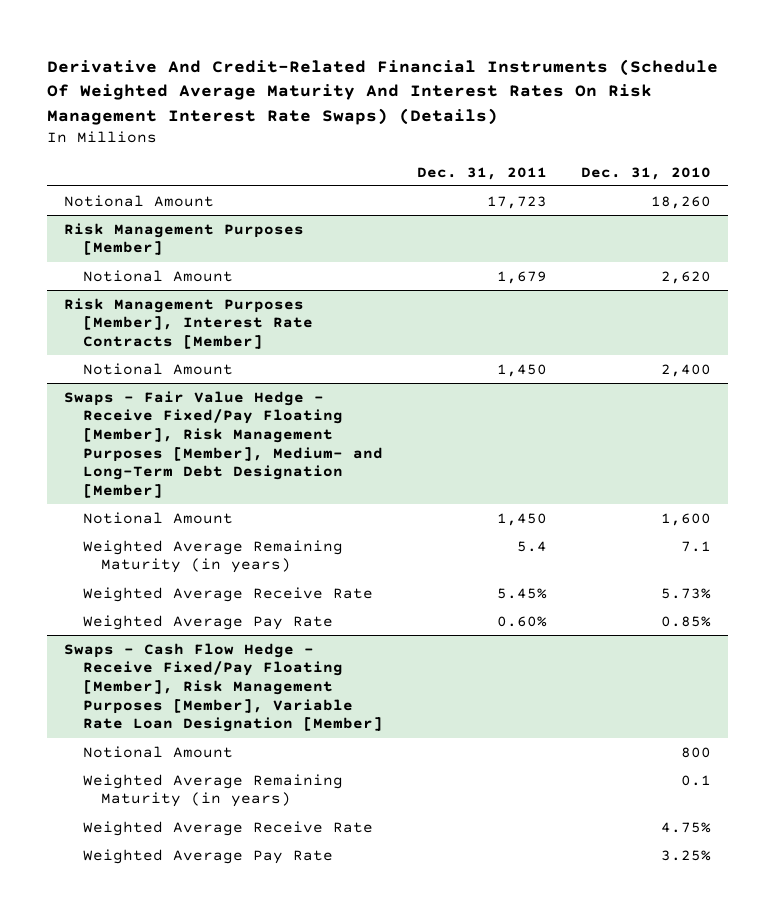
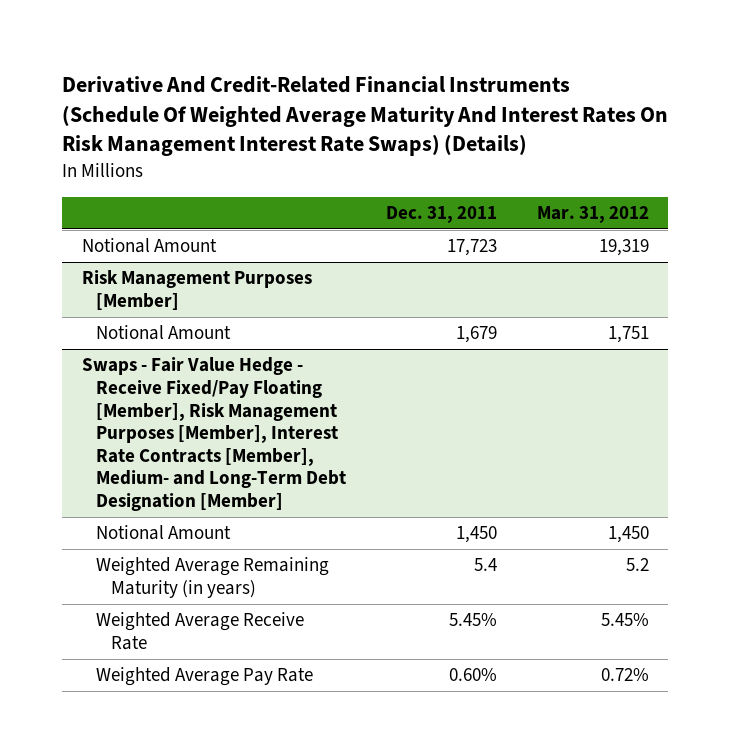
[580,166,711,180] Dec. 31, 2010 -> none
none -> [536,206,649,224] Mar. 31, 2012
[64,297,313,350] Risk Management Purposes [Member], Interest Rate Contracts [Member] -> none
[82,362,233,375] Notional Amount -> none
[64,390,383,498] Swaps - Fair Value Hedge - Receive Fixed/Pay Floating [Member], Risk Management Purposes [Member], Medium- and Long-Term Debt Designation [Member] -> [81,357,347,511] Swaps - Fair Value Hedge - Receive Fixed/Pay Floating [Member], Risk Management Purposes [Member], Interest Rate Contracts [Member], Medium- and Long-Term Debt Designation [Member]
[64,642,383,733] Swaps - Cash Flow Hedge - Receive Fixed/Pay Floating [Member], Risk Management Purposes [Member], Variable Rate Loan Designation [Member] -> none
[82,745,233,758] Notional Amount -> none
[82,773,343,808] Weighted Average Remaining Maturity (in years) -> none
[82,820,373,836] Weighted Average Receive Rate -> none
[82,848,333,864] Weighted Average Pay Rate -> none

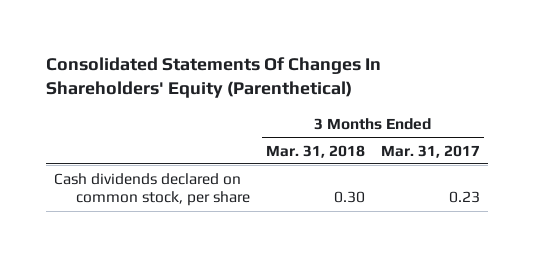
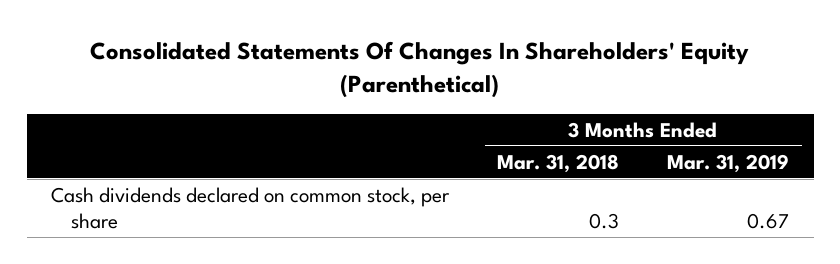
[380,144,480,158] Mar. 31, 2017 -> none
none -> [667,153,790,173] Mar. 31, 2019
[333,191,365,204] 0.30 -> [589,213,620,230] 0.3

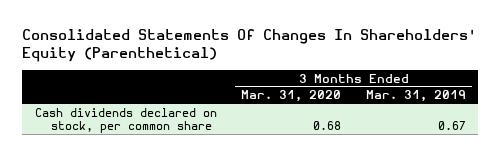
[497,153,620,173] Mar. 31, 2018 -> none
none -> [241,90,342,103] Mar. 31, 2020
[50,187,450,230] Cash dividends declared on common stock, per share -> [34,107,217,134] Cash dividends declared on stock, per common share

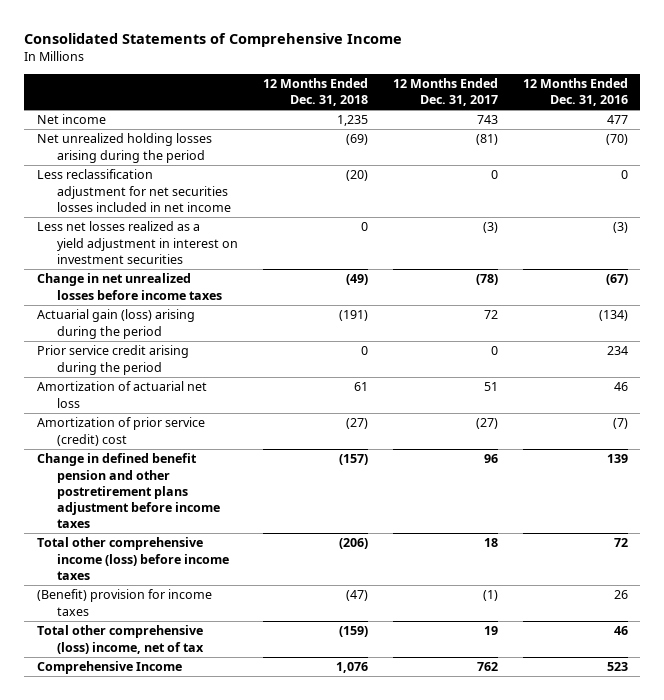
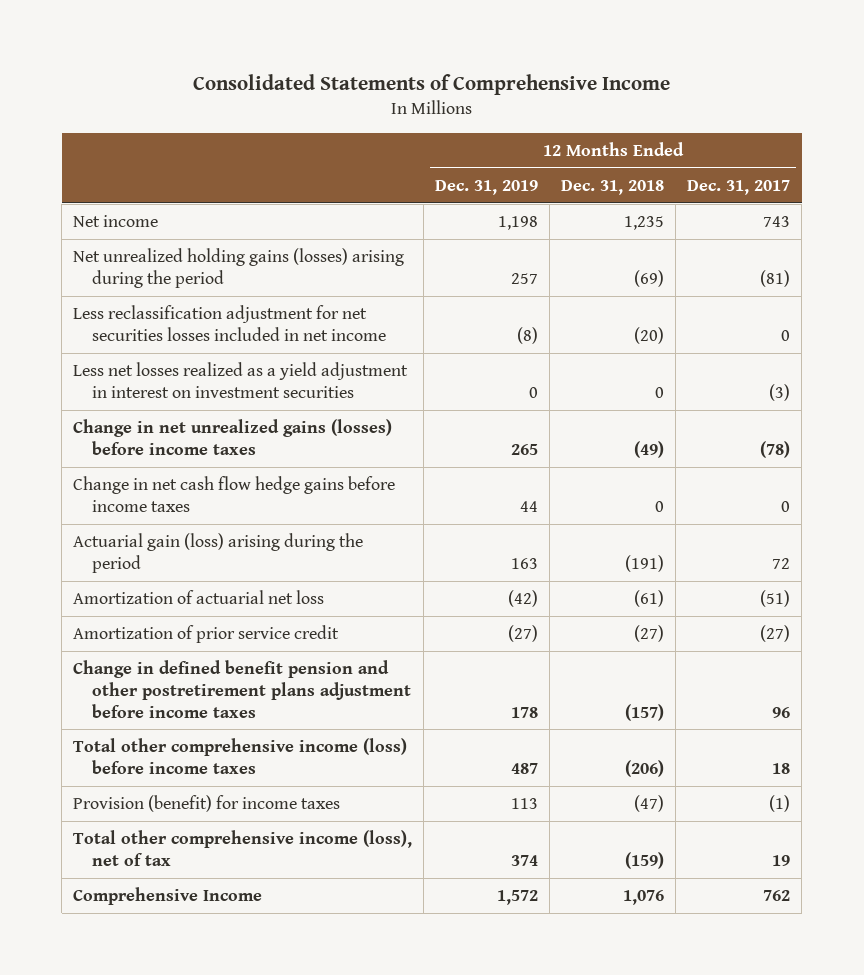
[522,78,628,107] 12 Months Ended Dec. 31, 2016 -> none
none -> [435,179,539,195] Dec. 31, 2019
[36,133,212,163] Net unrealized holding losses arising during the period -> [73,248,405,288] Net unrealized holding gains (losses) arising during the period
[36,273,222,300] Change in net unrealized losses before income taxes -> [73,419,393,455] Change in net unrealized gains (losses) before income taxes
none -> [73,476,396,512] Change in net cash flow hedge gains before income taxes
[36,345,189,375] Prior service credit arising during the period -> none
[353,382,368,392] 61 -> [634,590,665,608] (61)
[483,382,498,392] 51 -> [760,590,791,608] (51)
[36,417,205,446] Amortization of prior service (credit) cost -> [73,625,340,644] Amortization of prior service credit
[36,589,212,616] (Benefit) provision for income taxes -> [73,795,341,813] Provision (benefit) for income taxes
[36,625,204,654] Total other comprehensive (loss) income, net of tax -> [73,830,413,866] Total other comprehensive income (loss), net of tax

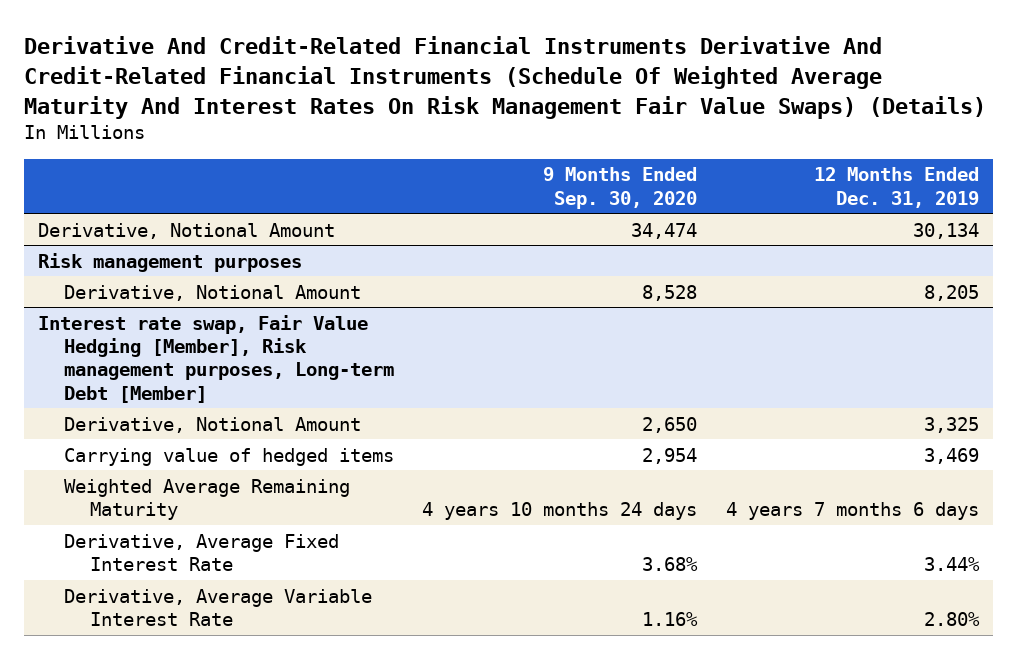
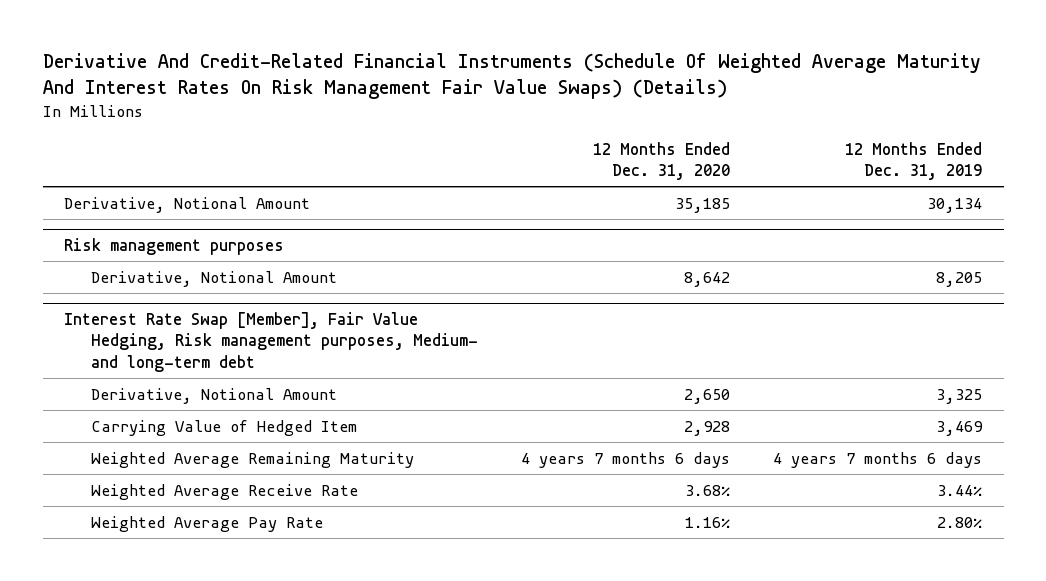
[24,36,987,119] Derivative And Credit-Related Financial Instruments Derivative And Credit-Related Financial Instruments (Schedule Of Weighted Average Maturity And Interest Rates On Risk Management Fair Value Swaps) (Details) -> [42,53,981,100] Derivative And Credit-Related Financial Instruments (Schedule Of Weighted Average Maturity And Interest Rates On Risk Management Fair Value Swaps) (Details)
[543,167,698,209] 9 Months Ended Sep. 30, 2020 -> none
none -> [592,141,730,180] 12 Months Ended Dec. 31, 2020
[38,314,395,403] Interest rate swap, Fair Value Hedging [Member], Risk management purposes, Long-term Debt [Member] -> [64,312,478,372] Interest Rate Swap [Member], Fair Value Hedging, Risk management purposes, Medium- and long-term debt
[64,447,395,466] Carrying value of hedged items -> [90,419,357,436] Carrying Value of Hedged Item
[64,533,340,572] Derivative, Average Fixed Interest Rate -> [90,483,358,500] Weighted Average Receive Rate
[64,588,373,627] Derivative, Average Variable Interest Rate -> [90,515,323,532] Weighted Average Pay Rate

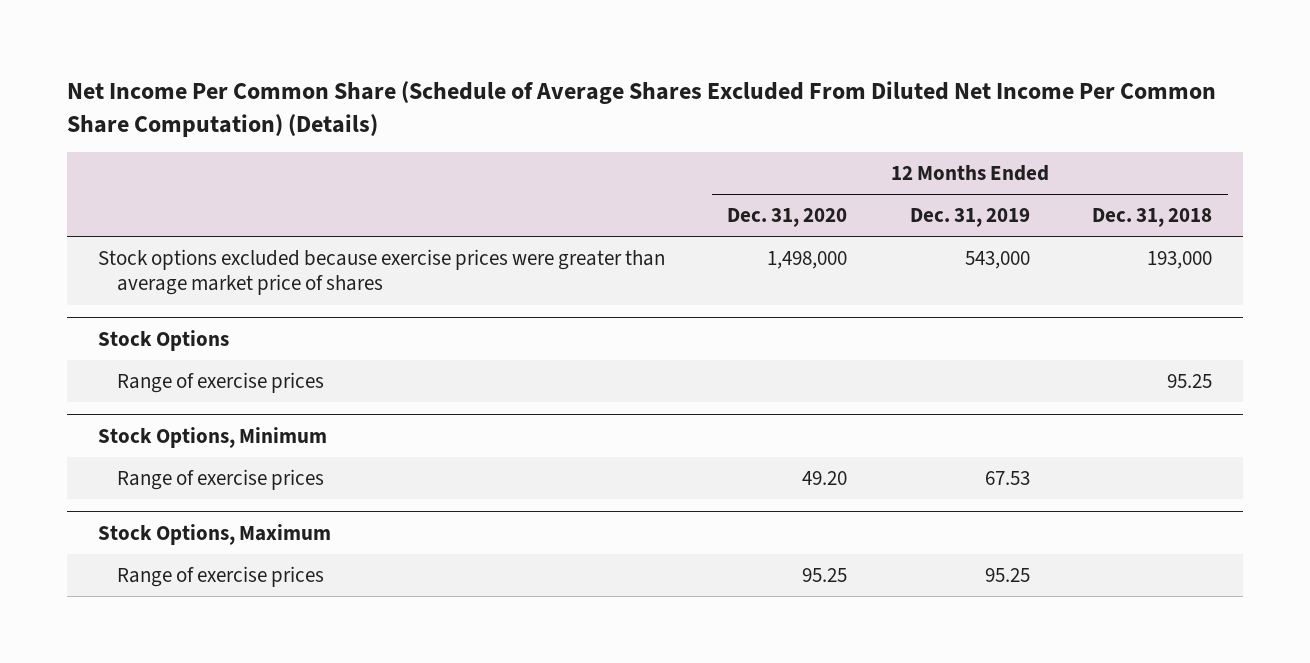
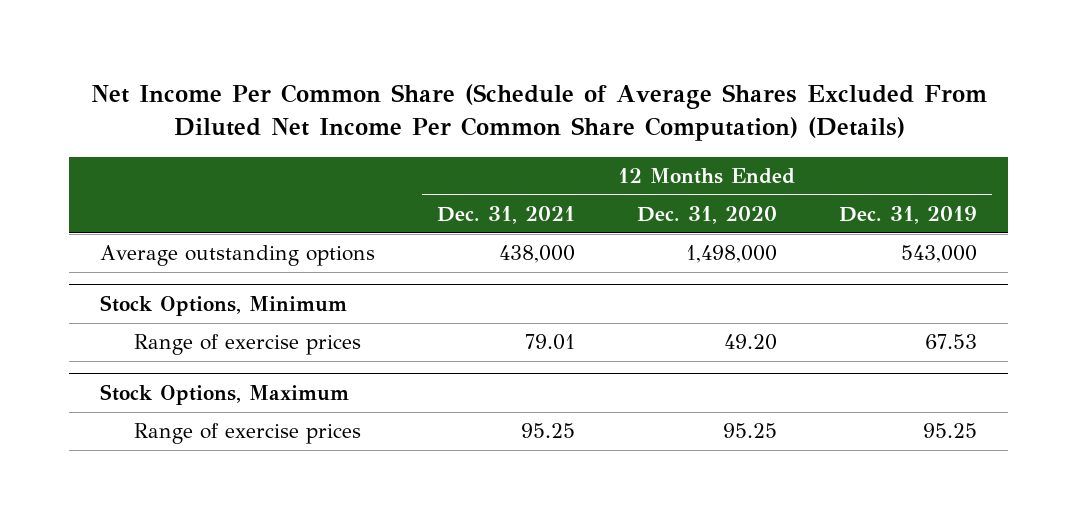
[1091,208,1212,228] Dec. 31, 2018 -> none
none -> [437,206,576,225] Dec. 31, 2021
[98,329,230,351] Stock Options -> none
[116,371,324,393] Range of exercise prices -> none
[98,248,666,296] Stock options excluded because exercise prices were greater than average market price of shares -> [100,245,376,267] Average outstanding options

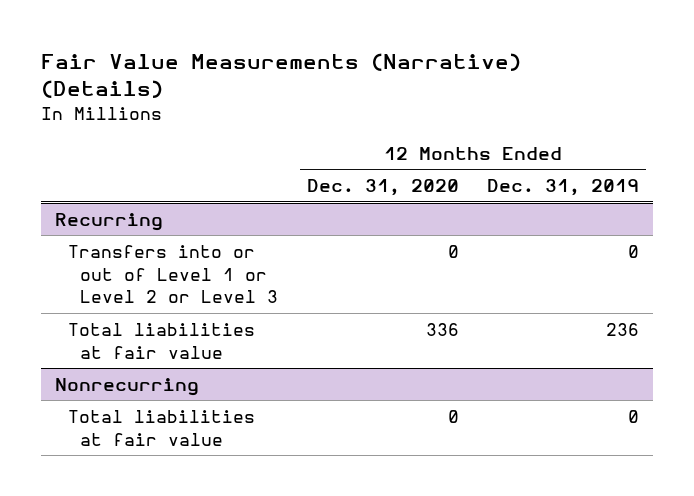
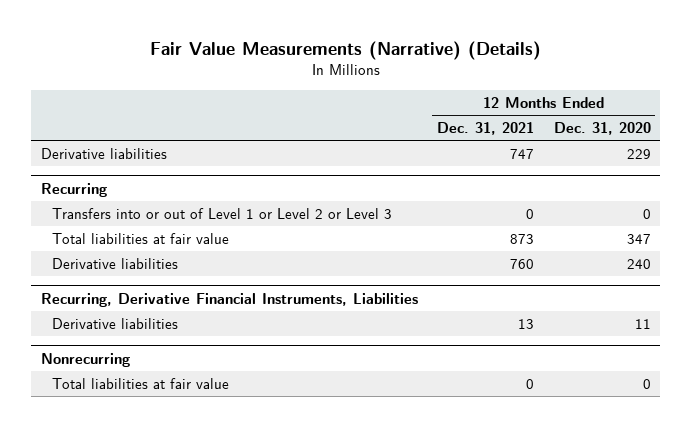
[486,179,639,197] Dec. 31, 2019 -> none
none -> [437,122,535,136] Dec. 31, 2021
none -> [40,147,167,159] Derivative liabilities
[425,322,459,336] 336 -> [626,233,651,244] 347
none -> [52,257,179,269] Derivative liabilities
none -> [40,292,418,307] Recurring, Derivative Financial Instruments, Liabilities
none -> [52,317,179,329] Derivative liabilities

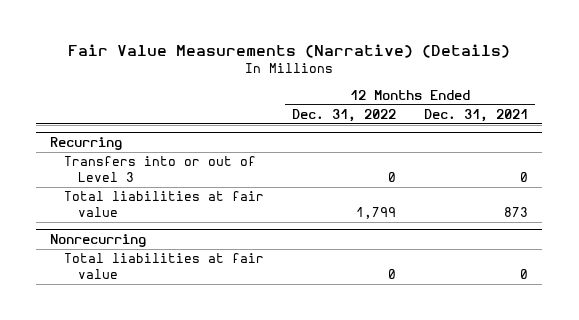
[553,122,651,136] Dec. 31, 2020 -> none
none -> [292,108,397,122] Dec. 31, 2022
[40,147,167,159] Derivative liabilities -> none
[52,207,393,219] Transfers into or out of Level 1 or Level 2 or Level 3 -> [64,156,257,183] Transfers into or out of Level 3
[52,257,179,269] Derivative liabilities -> none
[40,292,418,307] Recurring, Derivative Financial Instruments, Liabilities -> none
[52,317,179,329] Derivative liabilities -> none

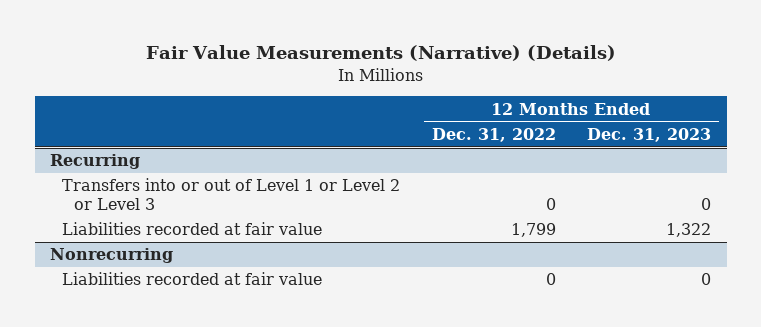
[424,108,529,122] Dec. 31, 2021 -> none
none -> [587,128,712,143] Dec. 31, 2023
[64,156,257,183] Transfers into or out of Level 3 -> [62,178,401,210] Transfers into or out of Level 1 or Level 2 or Level 3
[64,191,265,218] Total liabilities at fair value -> [62,222,323,236] Liabilities recorded at fair value
[64,253,265,280] Total liabilities at fair value -> [62,272,323,286] Liabilities recorded at fair value

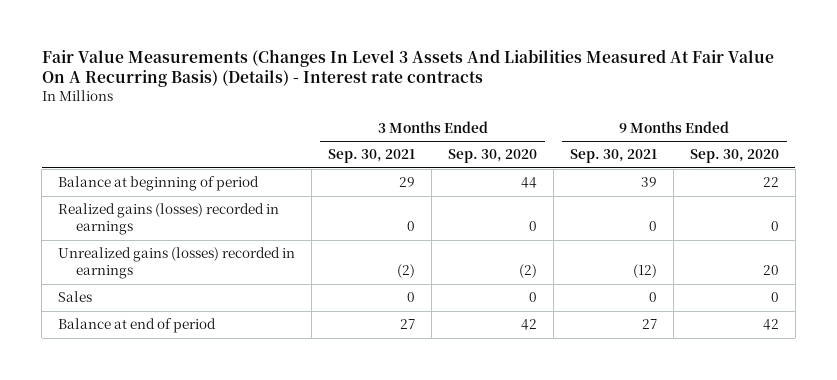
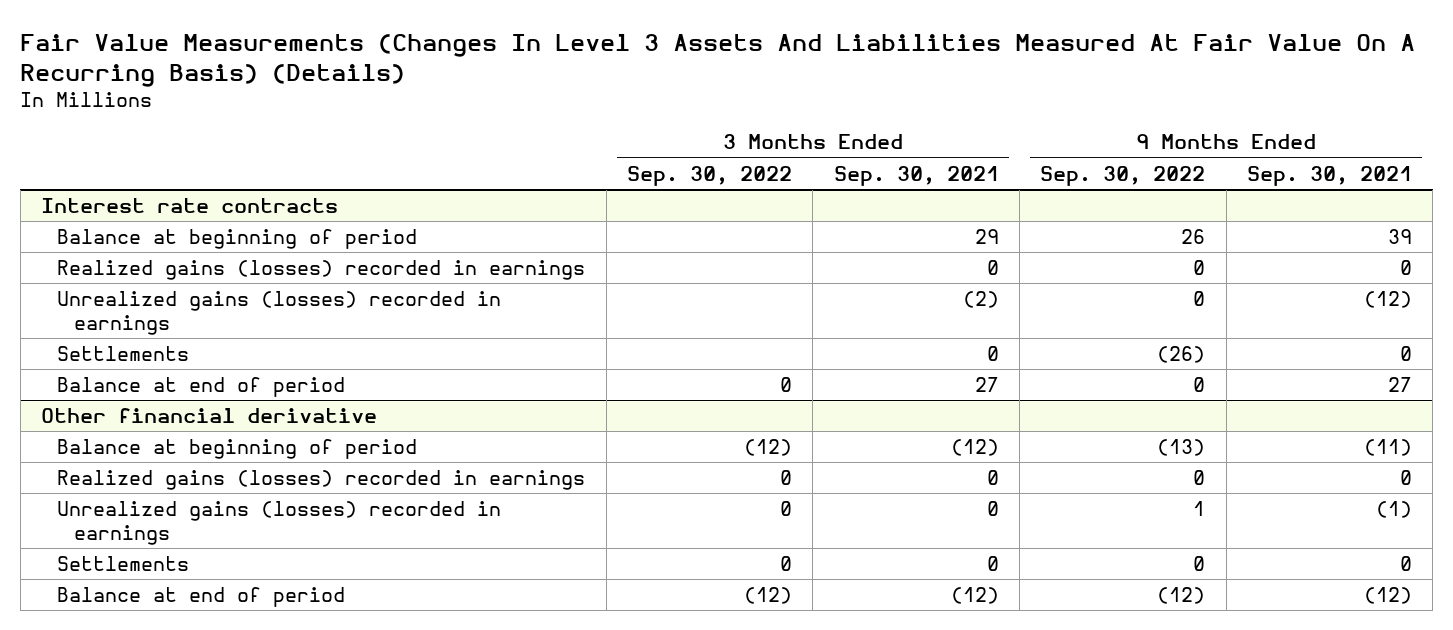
[41,48,774,88] Fair Value Measurements (Changes In Level 3 Assets And Liabilities Measured At Fair Value On A Recurring Basis) (Details) - Interest rate contracts -> [20,33,1416,87] Fair Value Measurements (Changes In Level 3 Assets And Liabilities Measured At Fair Value On A Recurring Basis) (Details)
[448,149,538,164] Sep. 30, 2020 -> none
[689,149,779,164] Sep. 30, 2020 -> none
none -> [627,165,793,186] Sep. 30, 2022
none -> [1040,165,1206,186] Sep. 30, 2022
none -> [41,198,339,214] Interest rate contracts
[58,291,93,303] Sales -> [57,346,190,362] Settlements
none -> [41,408,378,424] Other financial derivative
none -> [57,439,418,460] Balance at beginning of period
none -> [57,470,586,491] Realized gains (losses) recorded in earnings
none -> [57,501,502,546] Unrealized gains (losses) recorded in earnings
none -> [57,556,190,572] Settlements
none -> [57,587,346,608] Balance at end of period

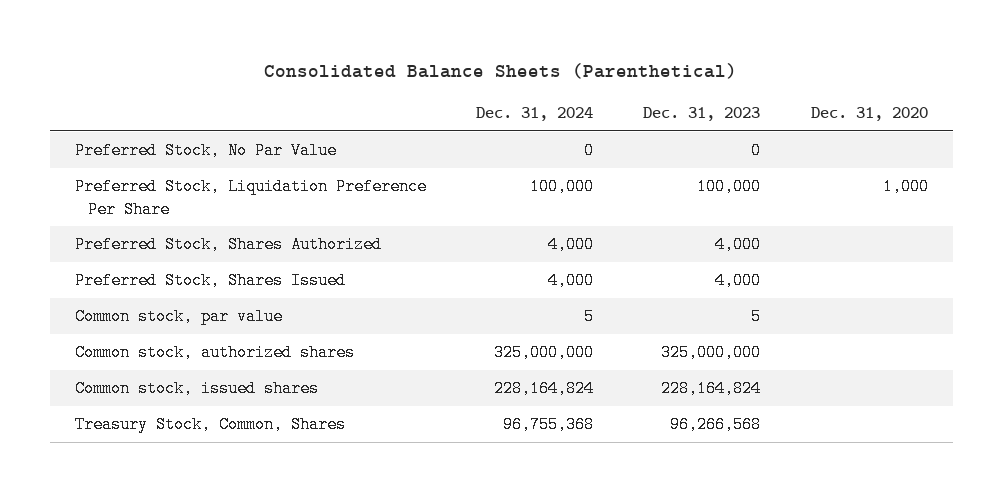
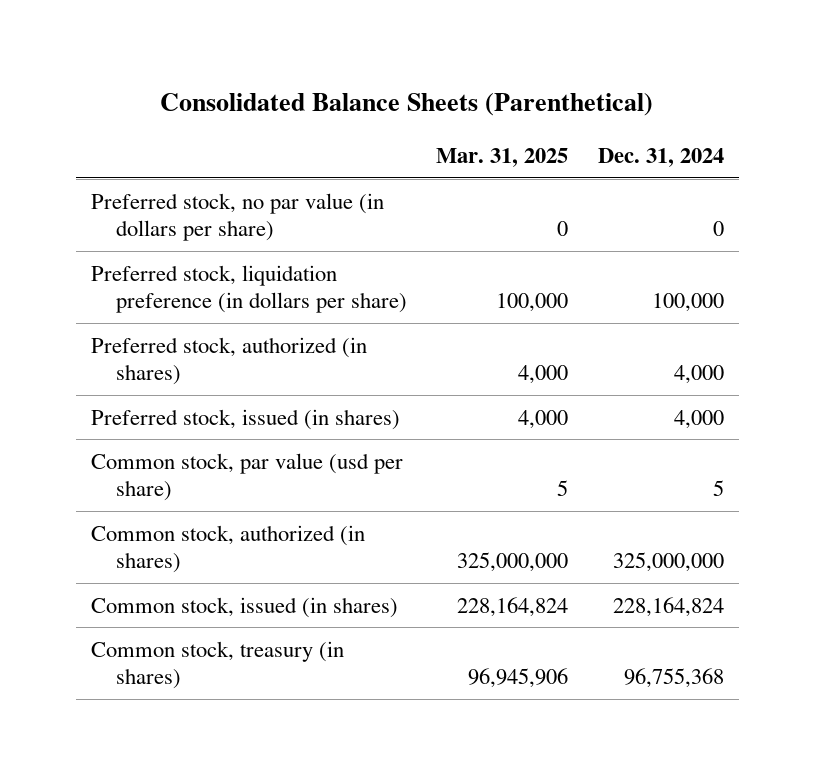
[643,106,761,121] Dec. 31, 2023 -> none
[810,106,928,121] Dec. 31, 2020 -> none
none -> [436,148,569,168] Mar. 31, 2025
[74,142,337,160] Preferred Stock, No Par Value -> [91,192,385,242] Preferred stock, no par value (in dollars per share)
[74,178,427,218] Preferred Stock, Liquidation Preference Per Share -> [91,264,407,314] Preferred stock, liquidation preference (in dollars per share)
[74,236,382,254] Preferred Stock, Shares Authorized -> [91,336,368,386] Preferred stock, authorized (in shares)
[74,272,346,290] Preferred Stock, Shares Issued -> [91,408,401,430] Preferred stock, issued (in shares)
[74,308,283,326] Common stock, par value -> [91,452,404,502] Common stock, par value (usd per share)
[74,344,355,362] Common stock, authorized shares -> [91,524,366,574] Common stock, authorized (in shares)
[74,380,319,398] Common stock, issued shares -> [91,596,399,618] Common stock, issued (in shares)
[74,416,346,434] Treasury Stock, Common, Shares -> [91,640,345,690] Common stock, treasury (in shares)

